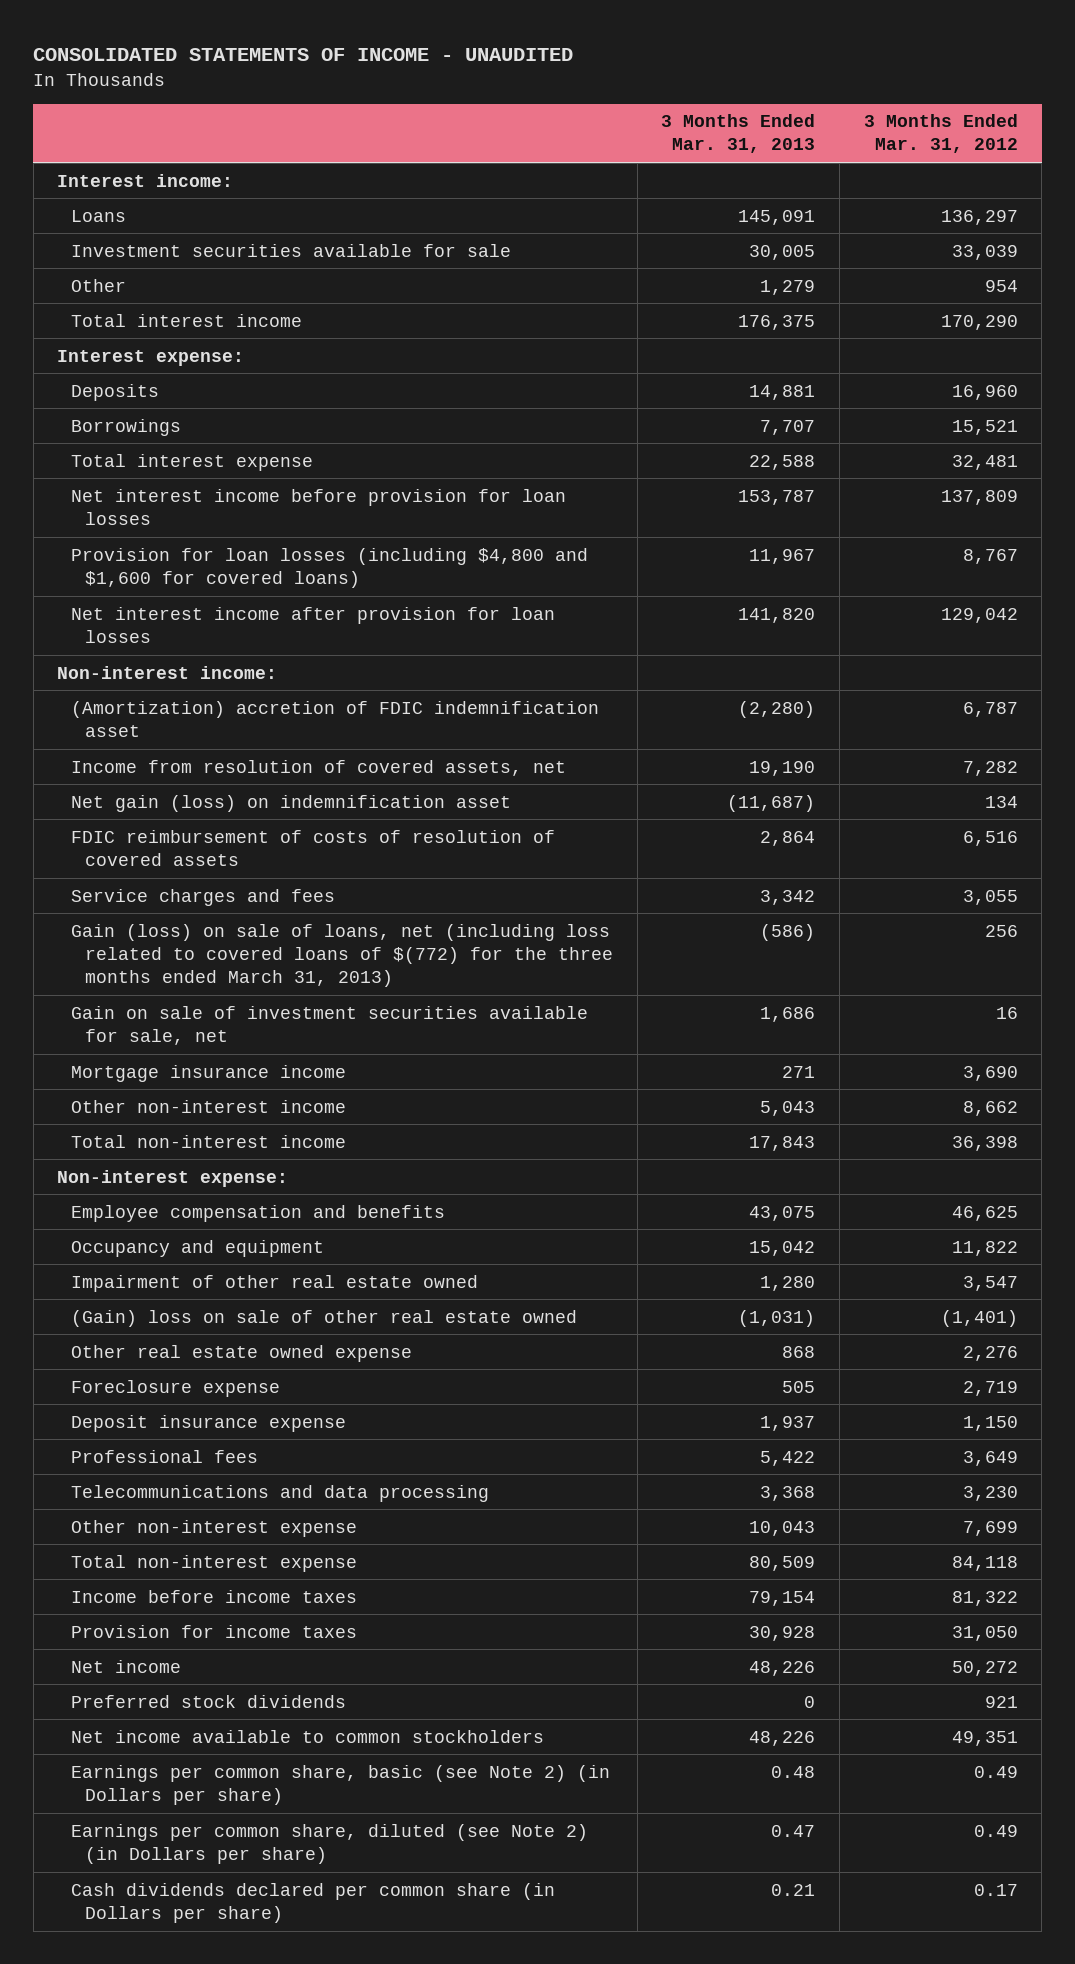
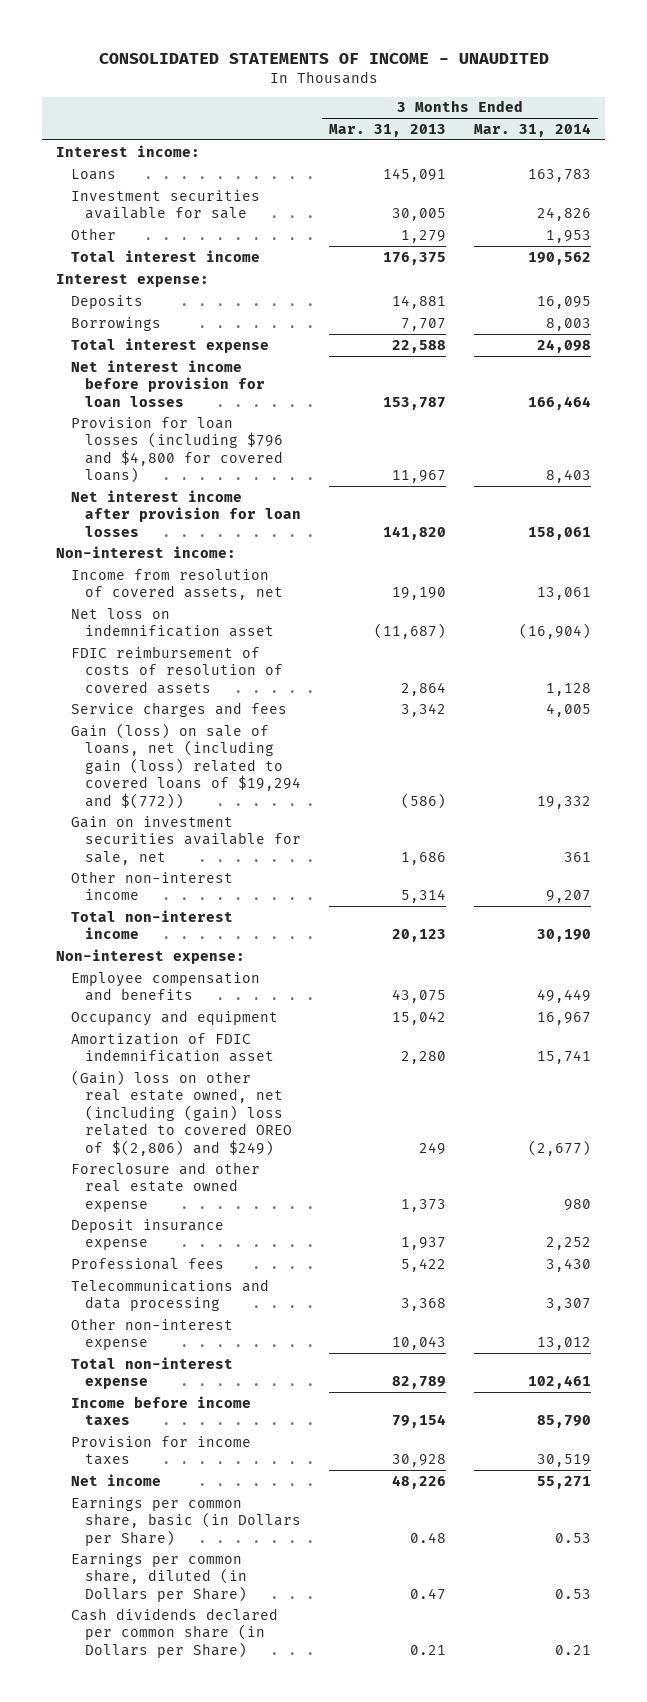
[863,114,1018,154] 3 Months Ended Mar. 31, 2012 -> none
none -> [474,122,592,137] Mar. 31, 2014
[71,547,589,588] Provision for loan losses (including $4,800 and $1,600 for covered loans) -> [70,416,284,484] Provision for loan losses (including $796 and $4,800 for covered loans)
[71,700,600,737] (Amortization) accretion of FDIC indemnification asset -> none
[71,794,512,812] Net gain (loss) on indemnification asset -> [70,607,275,638] Net loss on indemnification asset
[71,1064,347,1082] Mortgage insurance income -> none
[71,923,614,987] Gain (loss) on sale of loans, net (including loss related to covered loans of $(772) for the three months ended March 31, 2013) -> [70,722,302,809] Gain (loss) on sale of loans, net (including gain (loss) related to covered loans of $19,294 and $(772))
[71,1005,589,1045] Gain on sale of investment securities available for sale, net -> [70,815,302,865] Gain on investment securities available for sale, net
[760,1100,816,1116] 5,043 -> [401,889,447,904] 5,314
[749,1135,816,1151] 17,843 -> [392,929,447,943] 20,123
[71,1274,479,1292] Impairment of other real estate owned -> none
[71,1379,281,1397] Foreclosure expense -> none
none -> [70,1032,275,1063] Amortization of FDIC indemnification asset
[71,1309,578,1327] (Gain) loss on sale of other real estate owned -> [70,1069,293,1156] (Gain) loss on other real estate owned, net (including (gain) loss related to covered OREO of $(2,806) and $249)
[738,1309,816,1327] (1,031) -> [419,1141,447,1155] 249
[71,1344,413,1362] Other real estate owned expense -> [70,1161,260,1212] Foreclosure and other real estate owned expense
[782,1345,816,1358] 868 -> [401,1198,447,1212] 1,373
[749,1555,816,1571] 80,509 -> [392,1376,447,1390] 82,789
[71,1694,347,1708] Preferred stock dividends -> none
[71,1729,545,1743] Net income available to common stockholders -> none
[71,1764,611,1805] Earnings per common share, basic (see Note 2) (in Dollars per share) -> [70,1496,302,1546] Earnings per common share, basic (in Dollars per Share)
[71,1823,589,1864] Earnings per common share, diluted (see Note 2) (in Dollars per share) -> [70,1552,248,1602] Earnings per common share, diluted (in Dollars per Share)
[71,1882,556,1923] Cash dividends declared per common share (in Dollars per share) -> [70,1607,278,1658] Cash dividends declared per common share (in Dollars per Share)

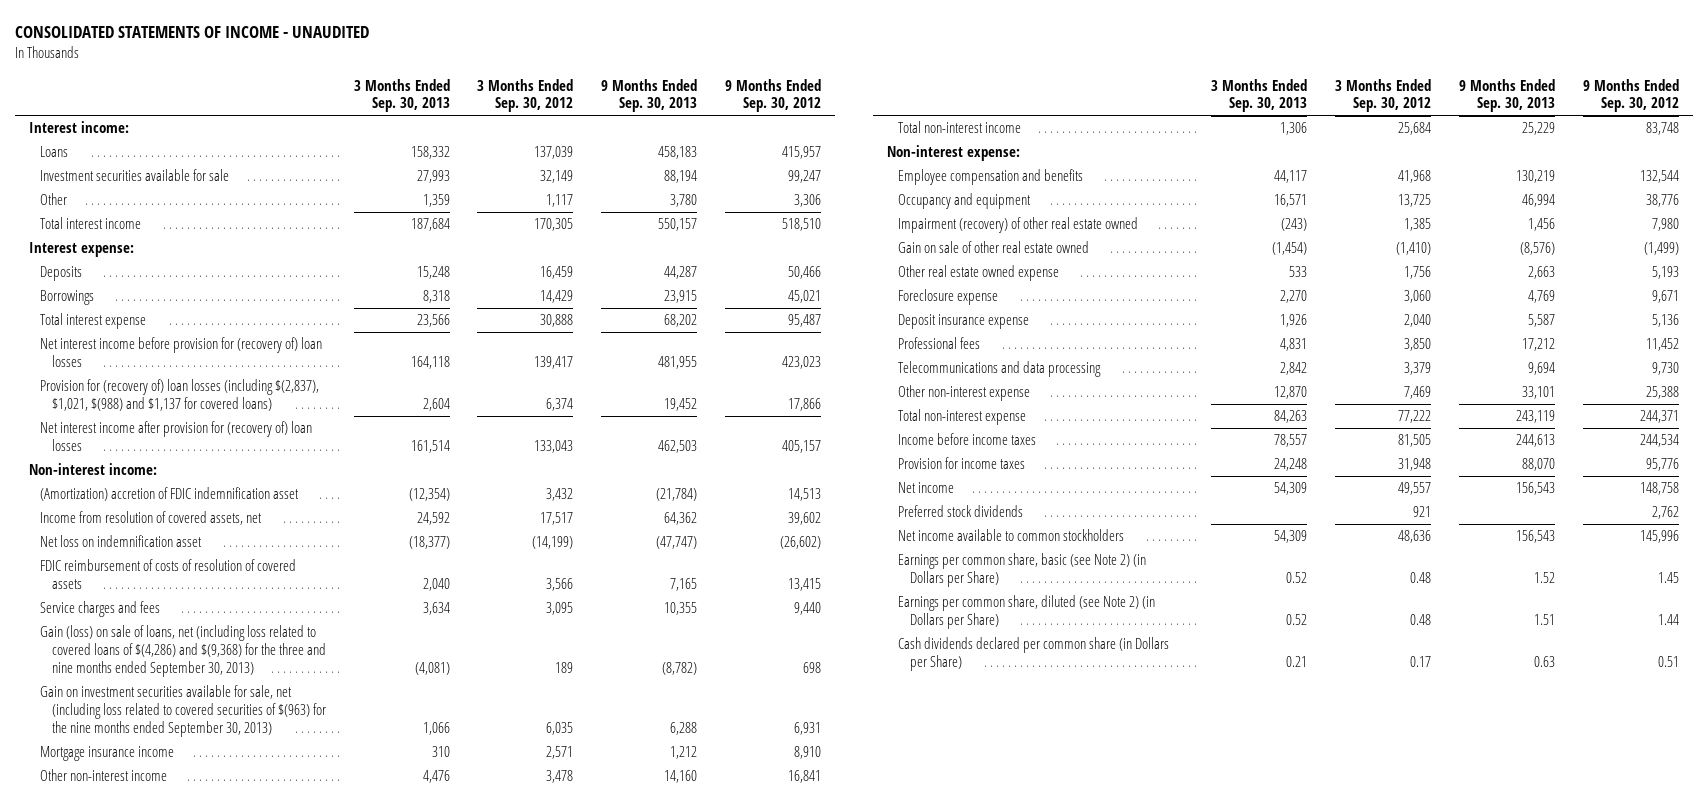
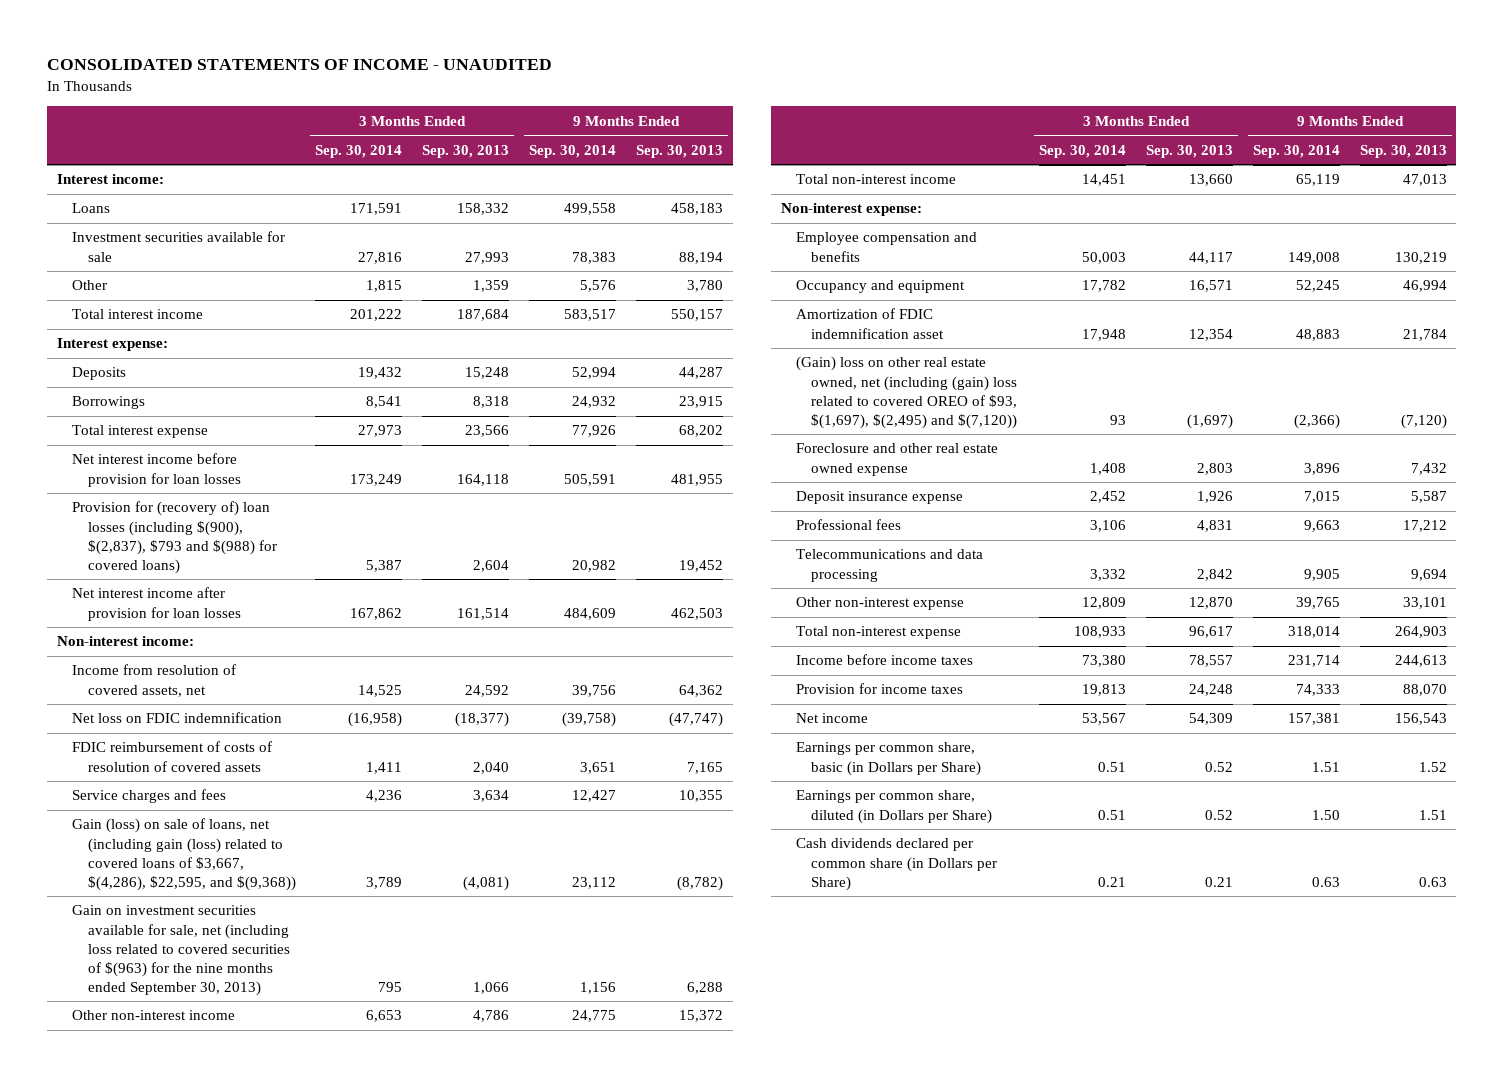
[477,78,574,113] 3 Months Ended Sep. 30, 2012 -> none
[725,78,822,113] 9 Months Ended Sep. 30, 2012 -> none
none -> [315,144,403,158] Sep. 30, 2014
none -> [528,144,616,158] Sep. 30, 2014
[40,337,323,368] Net interest income before provision for (recovery of) loan losses -> [72,453,241,487] Net interest income before provision for loan losses
[40,379,320,412] Provision for (recovery of) loan losses (including $(2,837), $1,021, $(988) and $1,137 for covered loans) -> [72,501,277,574] Provision for (recovery of) loan losses (including $(900), $(2,837), $793 and $(988) for covered loans)
[40,421,313,452] Net interest income after provision for (recovery of) loan losses -> [72,587,241,621] Net interest income after provision for loan losses
[40,487,300,502] (Amortization) accretion of FDIC indemnification asset -> none
[40,535,203,548] Net loss on indemnification asset -> [72,712,283,724] Net loss on FDIC indemnification
[40,625,326,677] Gain (loss) on sale of loans, net (including loss related to covered loans of $(4,286) and $(9,368) for the three and nine months ended September 30, 2013) -> [72,818,296,891] Gain (loss) on sale of loans, net (including gain (loss) related to covered loans of $3,667, $(4,286), $22,595, and $(9,368))
[40,746,175,762] Mortgage insurance income -> none
[422,770,450,784] 4,476 -> [473,1010,510,1023] 4,786
[664,770,698,784] 14,160 -> [678,1010,723,1023] 15,372
[1280,122,1308,136] 1,306 -> [1189,174,1234,187] 13,660
[1522,122,1556,136] 25,229 -> [1402,174,1447,187] 47,013
[898,217,1139,234] Impairment (recovery) of other real estate owned -> none
[898,265,1060,282] Other real estate owned expense -> none
none -> [796,308,945,339] Amortization of FDIC indemnification asset
[898,241,1090,254] Gain on sale of other real estate owned -> [796,356,1018,429] (Gain) loss on other real estate owned, net (including (gain) loss related to covered OREO of $93, $(1,697), $(2,495) and $(7,120))
[1272,242,1308,256] (1,454) -> [1187,413,1234,429] (1,697)
[1520,242,1556,256] (8,576) -> [1400,413,1447,429] (7,120)
[898,289,999,306] Foreclosure expense -> [796,443,999,476] Foreclosure and other real estate owned expense
[1280,290,1308,304] 2,270 -> [1197,462,1234,475] 2,803
[1528,290,1556,304] 4,769 -> [1410,462,1447,475] 7,432
[1274,410,1308,424] 84,263 -> [1189,626,1234,639] 96,617
[1516,410,1556,424] 243,119 -> [1394,626,1447,639] 264,903
[898,505,1024,518] Preferred stock dividends -> none
[898,529,1125,542] Net income available to common stockholders -> none
[898,553,1147,588] Earnings per common share, basic (see Note 2) (in Dollars per Share) -> [796,742,982,776] Earnings per common share, basic (in Dollars per Share)
[898,595,1156,630] Earnings per common share, diluted (see Note 2) (in Dollars per Share) -> [796,790,993,824] Earnings per common share, diluted (in Dollars per Share)

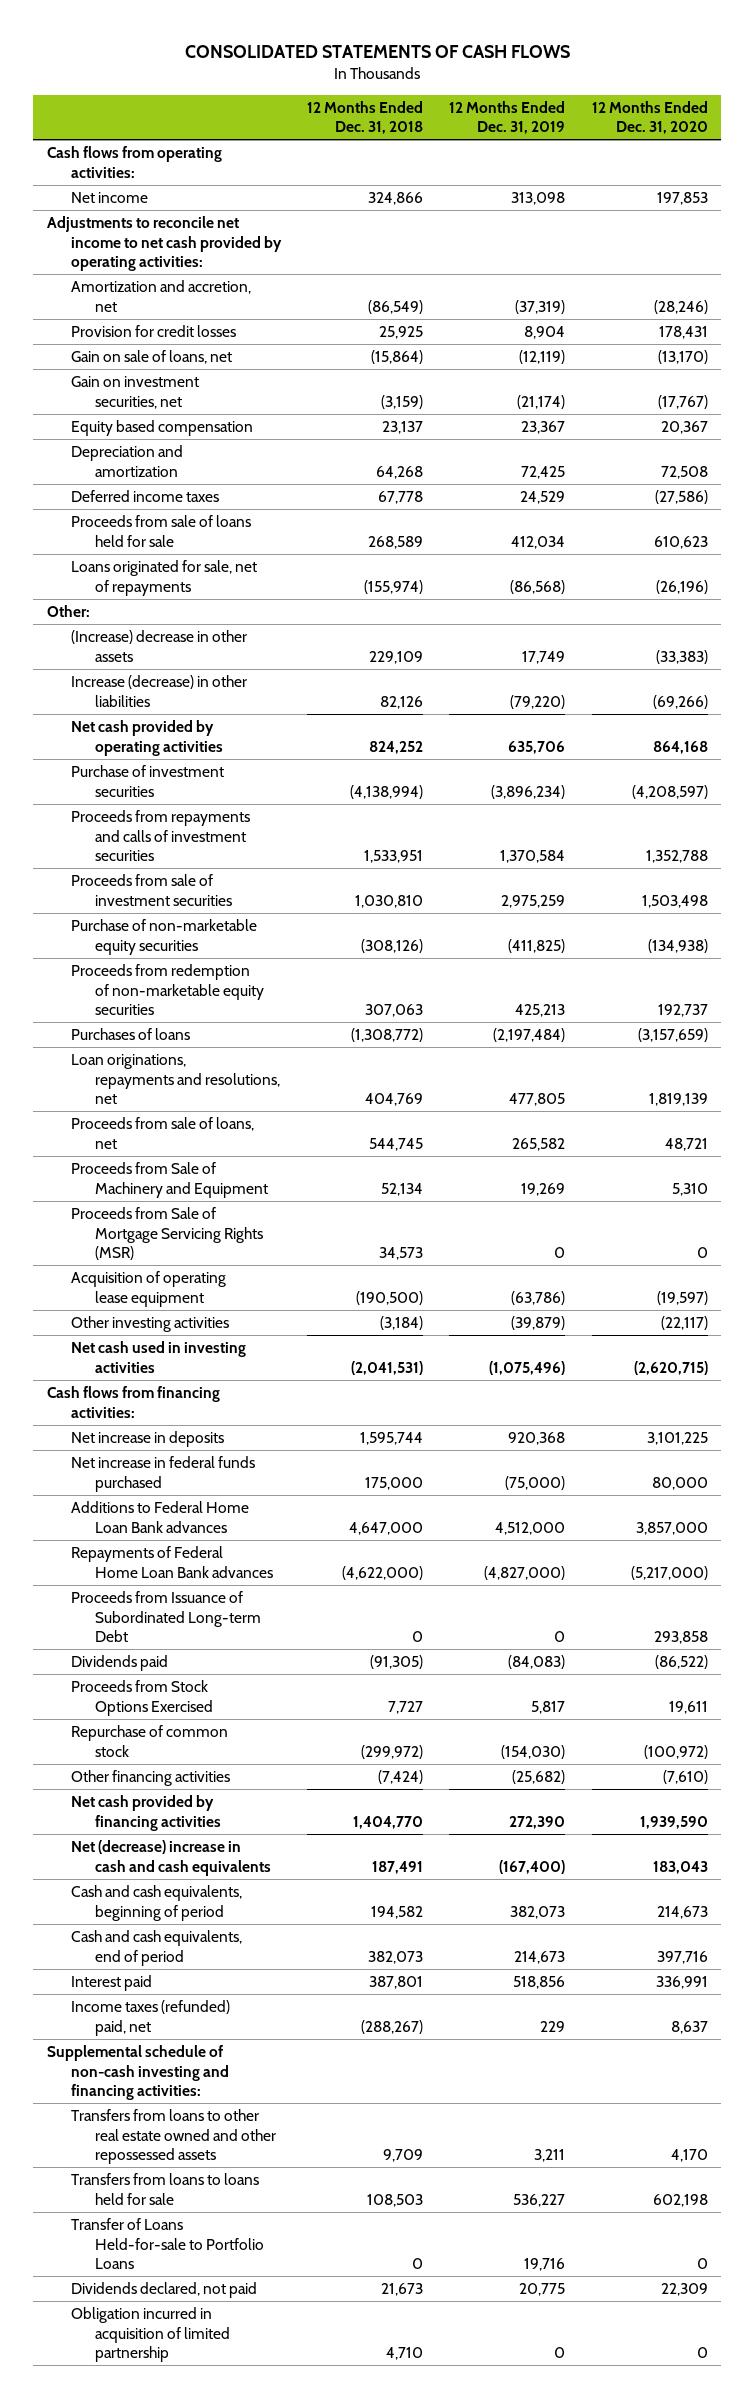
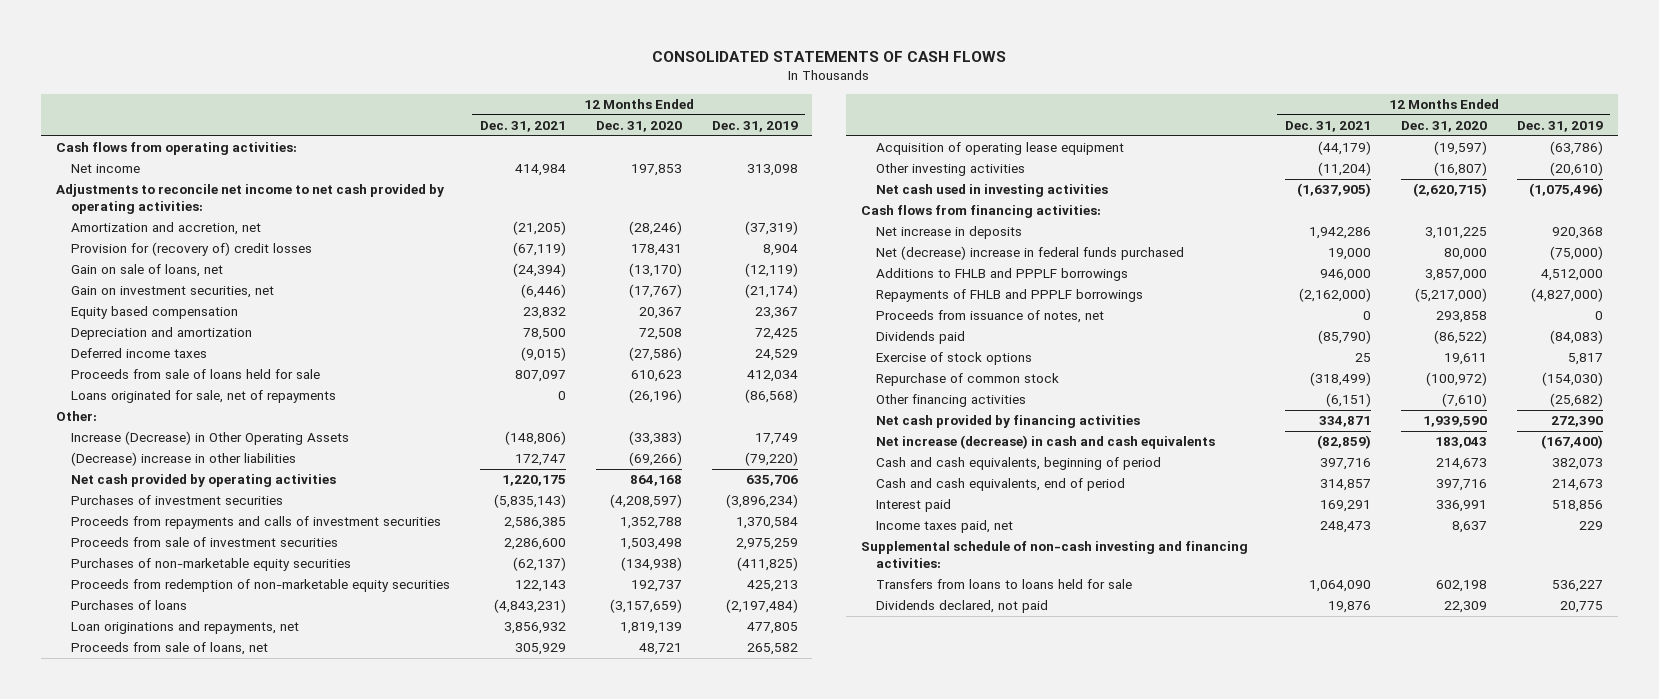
[306,100,423,135] 12 Months Ended Dec. 31, 2018 -> none
none -> [479,120,566,132] Dec. 31, 2021
[70,325,236,338] Provision for credit losses -> [70,242,312,257] Provision for (recovery of) credit losses
[70,630,247,662] (Increase) decrease in other assets -> [70,431,349,446] Increase (Decrease) in Other Operating Assets
[70,675,247,707] Increase (decrease) in other liabilities -> [70,452,296,467] (Decrease) increase in other liabilities
[70,765,224,797] Purchase of investment securities -> [70,495,283,506] Purchases of investment securities
[70,919,257,955] Purchase of non-marketable equity securities -> [70,558,351,572] Purchases of non-marketable equity securities
[70,1054,280,1104] Loan originations, repayments and resolutions, net -> [70,621,299,635] Loan originations and repayments, net
[70,1162,268,1198] Proceeds from Sale of Machinery and Equipment -> none
[70,1207,263,1260] Proceeds from Sale of Mortgage Servicing Rights (MSR) -> none
[511,1316,566,1331] (39,879) -> [1549,162,1603,177] (20,610)
[660,1316,708,1331] (22,117) -> [1433,162,1487,177] (16,807)
[70,1456,255,1492] Net increase in federal funds purchased -> [876,246,1185,261] Net (decrease) increase in federal funds purchased
[70,1501,249,1533] Additions to Federal Home Loan Bank advances -> [876,268,1129,282] Additions to FHLB and PPPLF borrowings
[70,1546,273,1578] Repayments of Federal Home Loan Bank advances -> [876,289,1144,303] Repayments of FHLB and PPPLF borrowings
[70,1591,261,1642] Proceeds from Issuance of Subordinated Long-term Debt -> [876,310,1105,324] Proceeds from issuance of notes, net
[70,1680,213,1716] Proceeds from Stock Options Exercised -> [876,352,1033,366] Exercise of stock options
[70,1840,271,1876] Net (decrease) increase in cash and cash equivalents -> [876,435,1216,450] Net increase (decrease) in cash and cash equivalents
[70,2000,230,2036] Income taxes (refunded) paid, net -> [876,520,1014,534] Income taxes paid, net
[70,2109,276,2164] Transfers from loans to other real estate owned and other repossessed assets -> none
[70,2218,264,2269] Transfer of Loans Held-for-sale to Portfolio Loans -> none
[70,2307,230,2362] Obligation incurred in acquisition of limited partnership -> none

